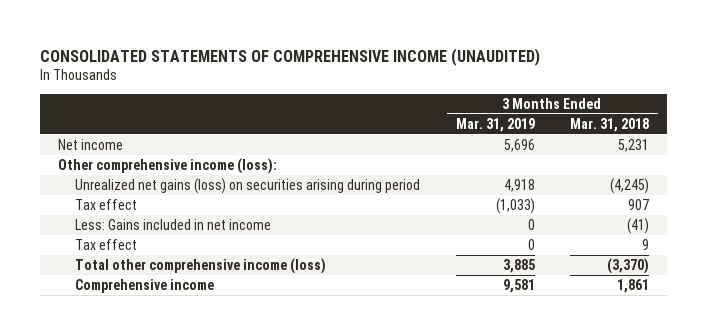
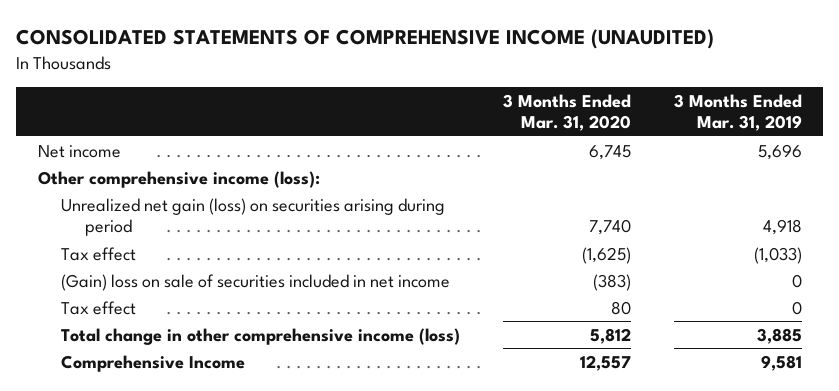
[570,117,650,132] Mar. 31, 2018 -> none
none -> [502,93,631,131] 3 Months Ended Mar. 31, 2020
[75,177,421,194] Unrealized net gains (loss) on securities arising during period -> [61,197,446,237] Unrealized net gain (loss) on securities arising during period
[75,218,272,230] Less: Gains included in net income -> [61,273,451,291] (Gain) loss on sale of securities included in net income
[75,257,327,274] Total other comprehensive income (loss) -> [61,327,461,345] Total change in other comprehensive income (loss)
[75,278,215,293] Comprehensive income -> [61,354,246,372] Comprehensive Income

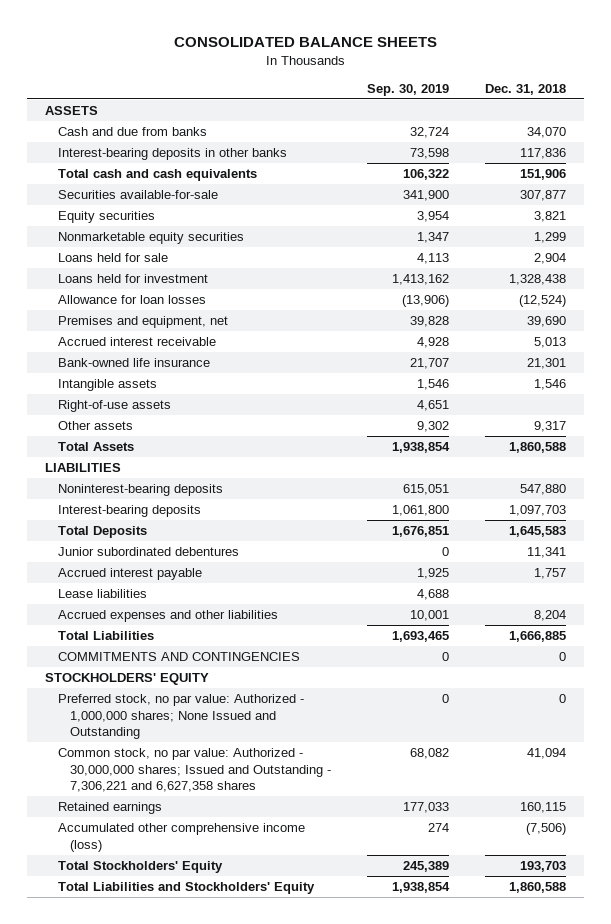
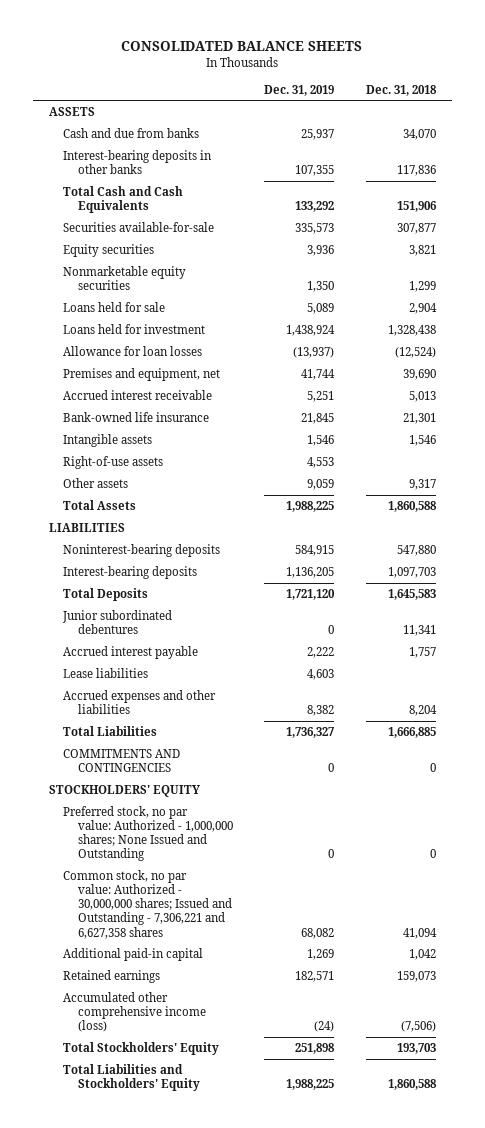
[367,83,450,96] Sep. 30, 2019 -> none
none -> [264,84,335,96] Dec. 31, 2019
[57,168,257,181] Total cash and cash equivalents -> [63,186,184,214] Total Cash and Cash Equivalents
none -> [63,948,204,962] Additional paid-in capital
[519,801,566,813] 160,115 -> [396,971,436,983] 159,073

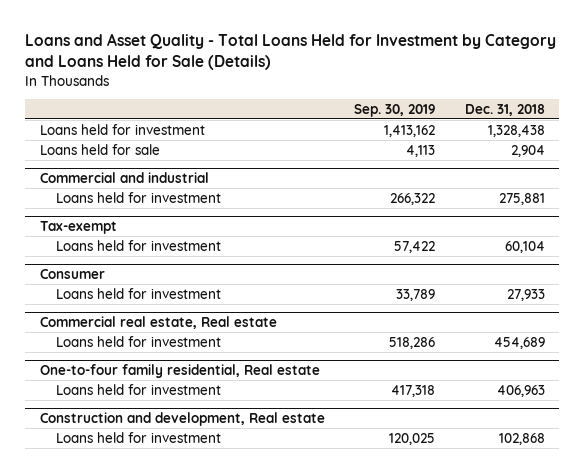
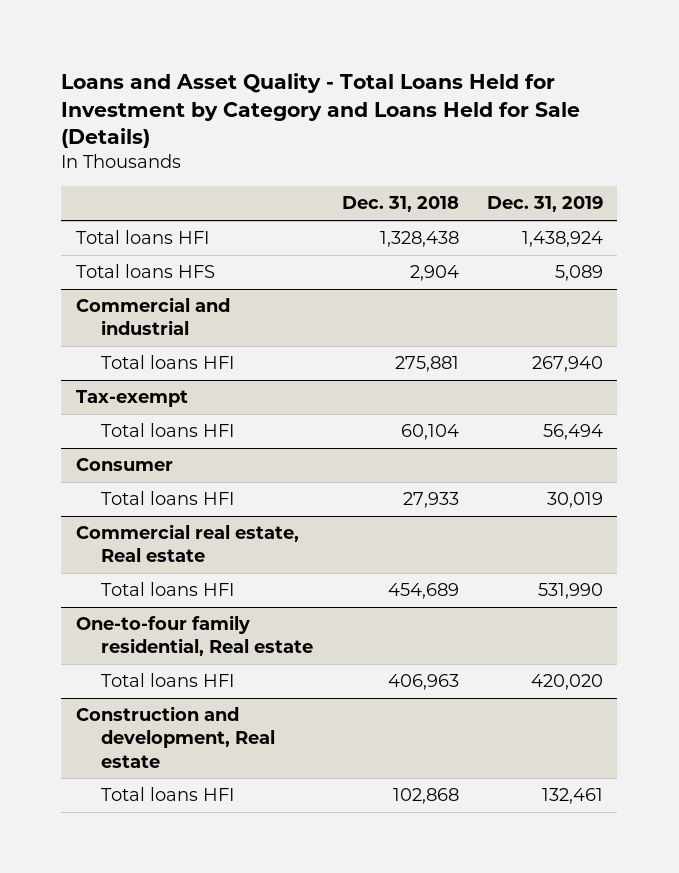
[354,103,436,117] Sep. 30, 2019 -> none
none -> [487,196,604,213] Dec. 31, 2019
[39,123,205,135] Loans held for investment -> [75,230,209,245] Total loans HFI
[39,143,160,155] Loans held for sale -> [75,264,215,279] Total loans HFS
[55,191,221,203] Loans held for investment -> [100,355,234,370] Total loans HFI
[55,239,221,251] Loans held for investment -> [100,423,234,438] Total loans HFI
[55,287,221,299] Loans held for investment -> [100,491,234,506] Total loans HFI
[55,335,221,347] Loans held for investment -> [100,582,234,597] Total loans HFI
[55,383,221,395] Loans held for investment -> [100,673,234,688] Total loans HFI
[55,431,221,443] Loans held for investment -> [100,787,234,802] Total loans HFI

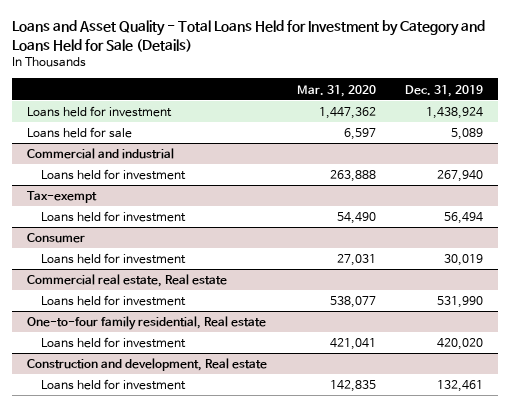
[341,196,459,213] Dec. 31, 2018 -> none
none -> [296,84,376,97] Mar. 31, 2020
[75,230,209,245] Total loans HFI -> [26,106,172,118] Loans held for investment
[75,264,215,279] Total loans HFS -> [26,127,132,139] Loans held for sale
[100,355,234,370] Total loans HFI -> [40,169,186,181] Loans held for investment
[100,423,234,438] Total loans HFI -> [40,211,186,223] Loans held for investment
[100,491,234,506] Total loans HFI -> [40,253,186,265] Loans held for investment
[100,582,234,597] Total loans HFI -> [40,295,186,307] Loans held for investment
[100,673,234,688] Total loans HFI -> [40,337,186,349] Loans held for investment
[100,787,234,802] Total loans HFI -> [40,379,186,391] Loans held for investment

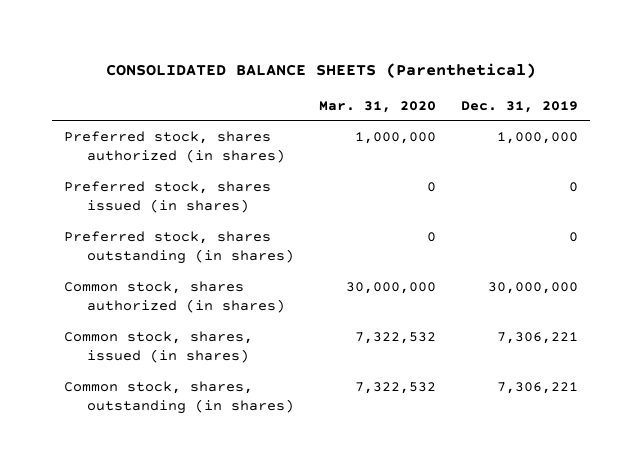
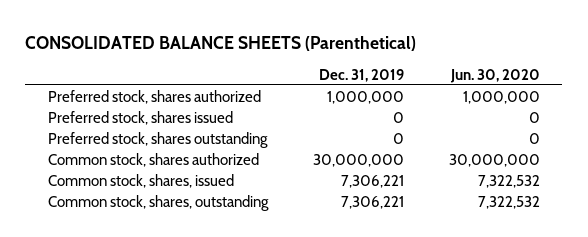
[318,100,436,113] Mar. 31, 2020 -> none
none -> [449,68,540,83] Jun. 30, 2020
[64,130,286,164] Preferred stock, shares authorized (in shares) -> [47,89,261,104] Preferred stock, shares authorized
[64,180,272,214] Preferred stock, shares issued (in shares) -> [47,110,233,125] Preferred stock, shares issued
[64,230,295,265] Preferred stock, shares outstanding (in shares) -> [47,131,268,148] Preferred stock, shares outstanding
[64,280,286,314] Common stock, shares authorized (in shares) -> [47,152,259,167] Common stock, shares authorized
[64,330,254,364] Common stock, shares, issued (in shares) -> [47,173,234,188] Common stock, shares, issued
[64,380,295,415] Common stock, shares, outstanding (in shares) -> [47,194,269,211] Common stock, shares, outstanding

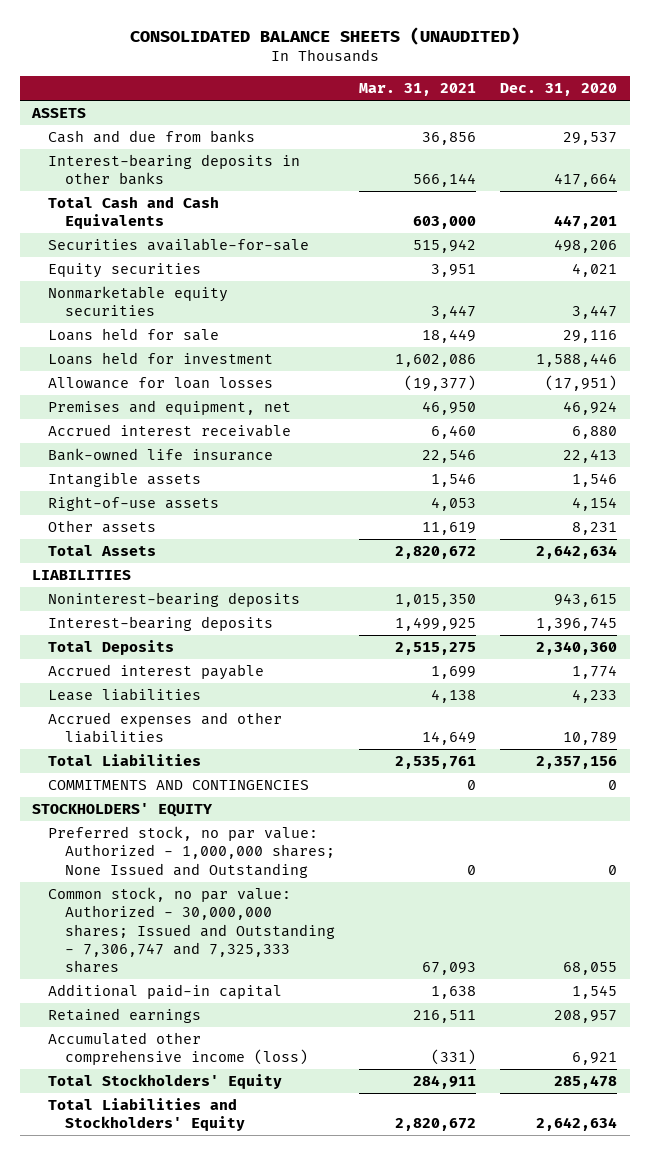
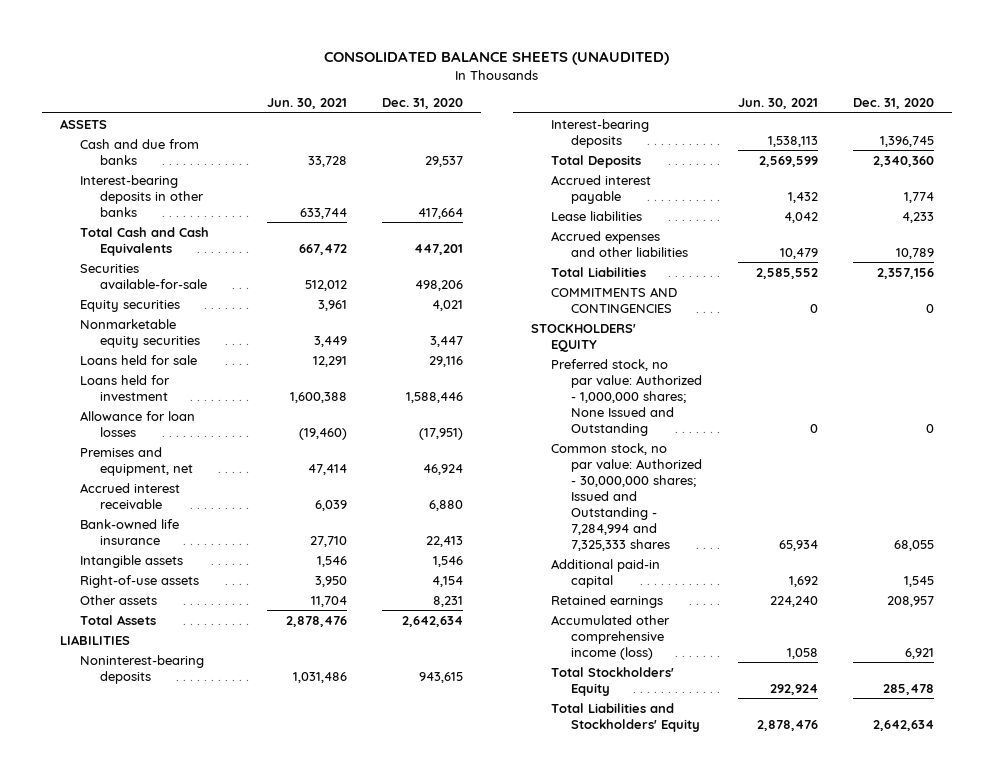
[359,82,477,96] Mar. 31, 2021 -> none
none -> [266,98,347,110] Jun. 30, 2021
[48,887,335,973] Common stock, no par value: Authorized - 30,000,000 shares; Issued and Outstanding - 7,306,747 and 7,325,333 shares -> [551,442,703,551] Common stock, no par value: Authorized - 30,000,000 shares; Issued and Outstanding - 7,284,994 and 7,325,333 shares

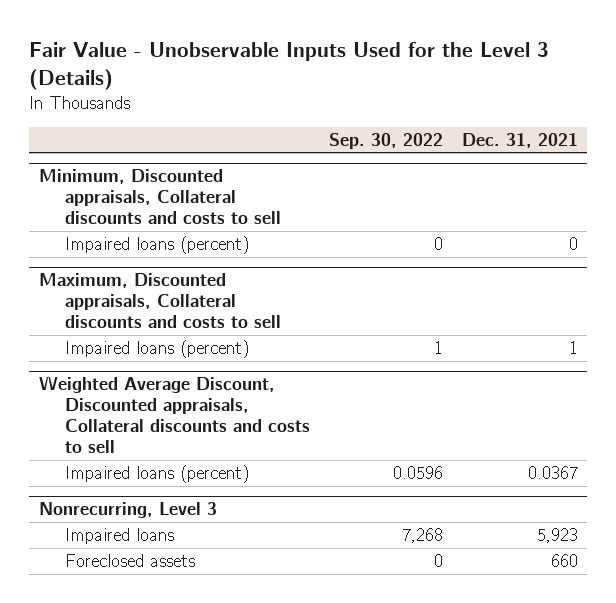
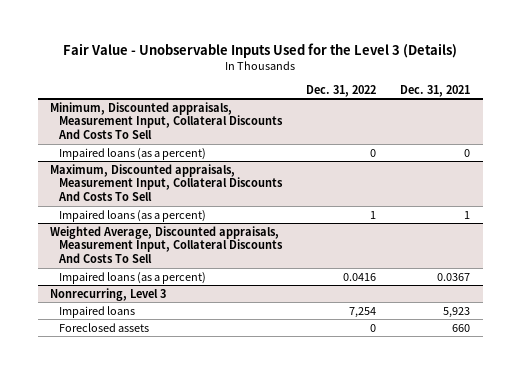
[328,132,443,149] Sep. 30, 2022 -> none
none -> [305,85,376,98] Dec. 31, 2022
[38,169,281,225] Minimum, Discounted appraisals, Collateral discounts and costs to sell -> [50,101,283,140] Minimum, Discounted appraisals, Measurement Input, Collateral Discounts And Costs To Sell
[64,236,249,255] Impaired loans (percent) -> [58,147,206,160] Impaired loans (as a percent)
[38,273,281,329] Maximum, Discounted appraisals, Collateral discounts and costs to sell -> [50,163,283,202] Maximum, Discounted appraisals, Measurement Input, Collateral Discounts And Costs To Sell
[64,340,249,359] Impaired loans (percent) -> [58,209,206,222] Impaired loans (as a percent)
[38,375,310,454] Weighted Average Discount, Discounted appraisals, Collateral discounts and costs to sell -> [50,225,283,264] Weighted Average, Discounted appraisals, Measurement Input, Collateral Discounts And Costs To Sell
[64,465,249,484] Impaired loans (percent) -> [58,271,206,284] Impaired loans (as a percent)

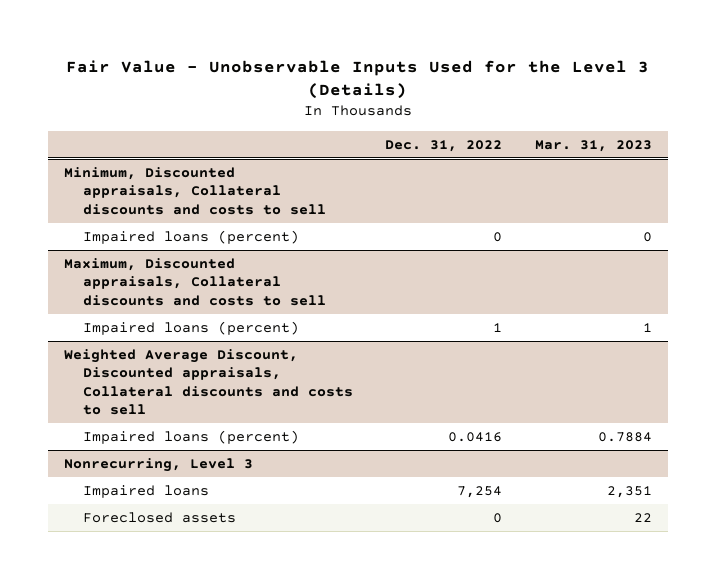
[400,85,471,98] Dec. 31, 2021 -> none
none -> [534,139,652,152] Mar. 31, 2023
[50,101,283,140] Minimum, Discounted appraisals, Measurement Input, Collateral Discounts And Costs To Sell -> [64,166,326,215] Minimum, Discounted appraisals, Collateral discounts and costs to sell
[58,147,206,160] Impaired loans (as a percent) -> [82,229,299,244] Impaired loans (percent)
[50,163,283,202] Maximum, Discounted appraisals, Measurement Input, Collateral Discounts And Costs To Sell -> [64,257,326,306] Maximum, Discounted appraisals, Collateral discounts and costs to sell
[58,209,206,222] Impaired loans (as a percent) -> [82,320,299,335] Impaired loans (percent)
[50,225,283,264] Weighted Average, Discounted appraisals, Measurement Input, Collateral Discounts And Costs To Sell -> [64,348,353,415] Weighted Average Discount, Discounted appraisals, Collateral discounts and costs to sell
[58,271,206,284] Impaired loans (as a percent) -> [82,429,299,444] Impaired loans (percent)

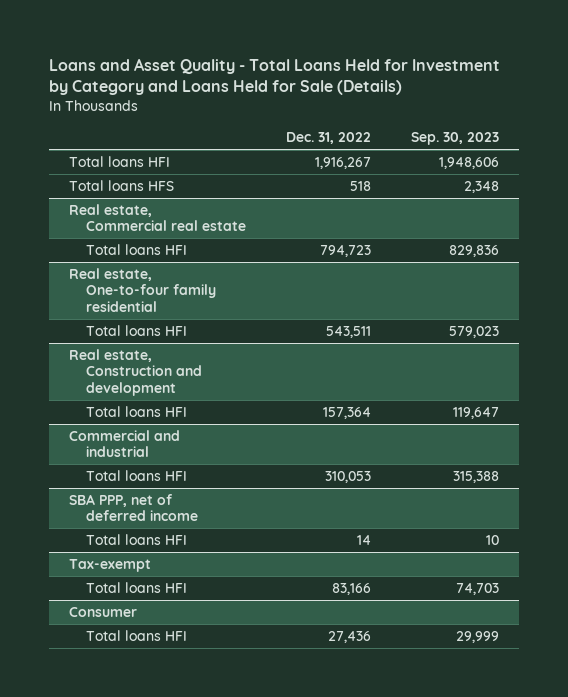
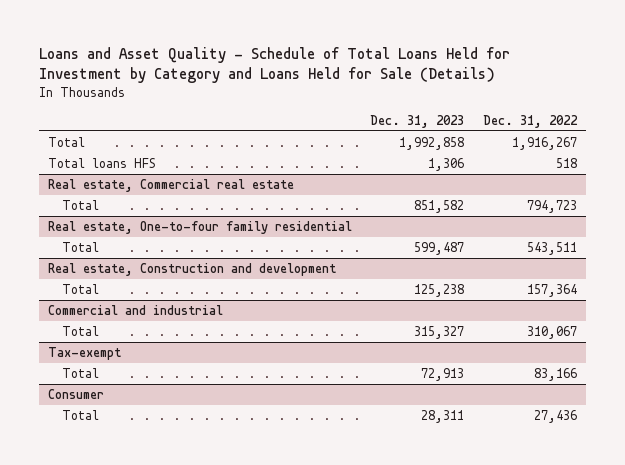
[48,57,500,96] Loans and Asset Quality - Total Loans Held for Investment by Category and Loans Held for Sale (Details) -> [38,46,510,84] Loans and Asset Quality - Schedule of Total Loans Held for Investment by Category and Loans Held for Sale (Details)
[411,132,500,146] Sep. 30, 2023 -> none
none -> [370,114,465,128] Dec. 31, 2023
[68,155,170,167] Total loans HFI -> [47,137,85,148] Total
[85,243,187,255] Total loans HFI -> [61,200,99,211] Total
[85,324,187,336] Total loans HFI -> [61,242,99,253] Total
[85,405,187,417] Total loans HFI -> [61,284,99,295] Total
[68,493,198,522] SBA PPP, net of deferred income -> none
[85,533,187,545] Total loans HFI -> none
[85,469,187,481] Total loans HFI -> [61,326,99,337] Total
[324,470,371,483] 310,053 -> [526,326,577,340] 310,067
[85,581,187,593] Total loans HFI -> [61,368,99,379] Total
[85,629,187,641] Total loans HFI -> [61,410,99,421] Total

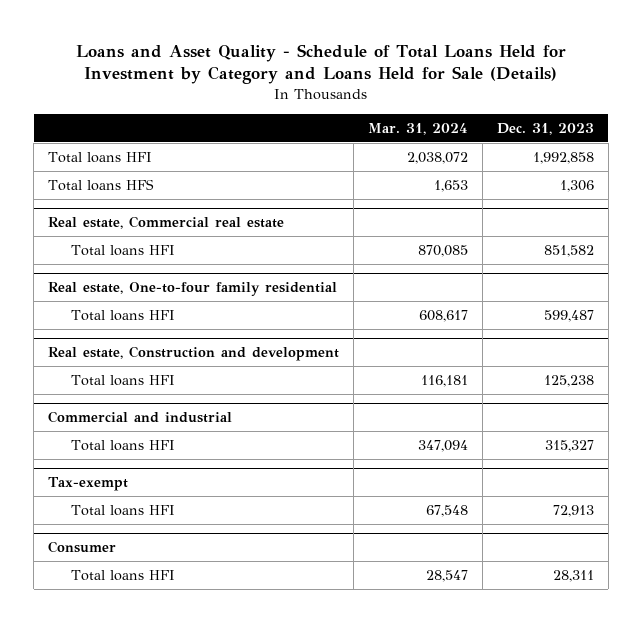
[482,114,578,128] Dec. 31, 2022 -> none
none -> [368,122,469,135] Mar. 31, 2024
[47,137,85,148] Total -> [48,152,153,164] Total loans HFI
[61,200,99,211] Total -> [71,245,176,257] Total loans HFI
[61,242,99,253] Total -> [71,310,176,322] Total loans HFI
[61,284,99,295] Total -> [71,375,176,387] Total loans HFI
[61,326,99,337] Total -> [71,440,176,452] Total loans HFI
[61,368,99,379] Total -> [71,505,176,517] Total loans HFI
[61,410,99,421] Total -> [71,570,176,582] Total loans HFI

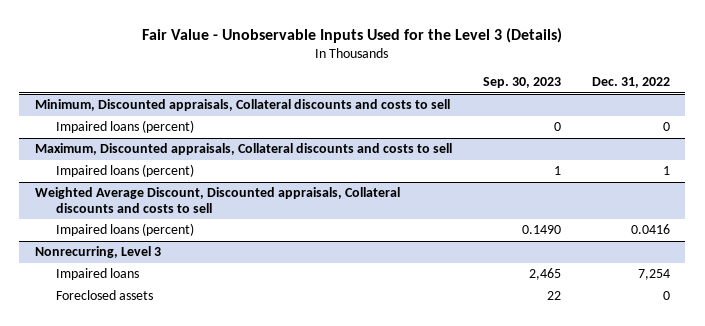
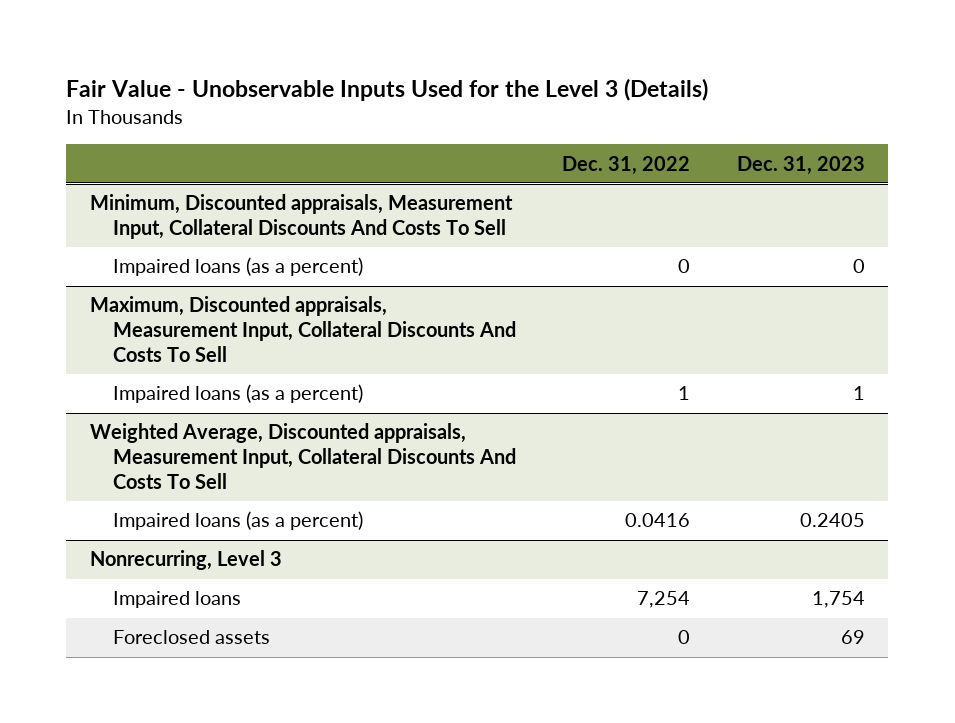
[482,77,561,89] Sep. 30, 2023 -> none
none -> [736,155,865,175] Dec. 31, 2023
[34,99,450,112] Minimum, Discounted appraisals, Collateral discounts and costs to sell -> [89,194,513,240] Minimum, Discounted appraisals, Measurement Input, Collateral Discounts And Costs To Sell
[55,120,194,134] Impaired loans (percent) -> [112,257,363,277] Impaired loans (as a percent)
[34,143,452,156] Maximum, Discounted appraisals, Collateral discounts and costs to sell -> [89,296,516,362] Maximum, Discounted appraisals, Measurement Input, Collateral Discounts And Costs To Sell
[55,164,194,178] Impaired loans (percent) -> [112,384,363,404] Impaired loans (as a percent)
[34,187,400,213] Weighted Average Discount, Discounted appraisals, Collateral discounts and costs to sell -> [89,423,516,489] Weighted Average, Discounted appraisals, Measurement Input, Collateral Discounts And Costs To Sell
[55,223,194,237] Impaired loans (percent) -> [112,511,363,531] Impaired loans (as a percent)

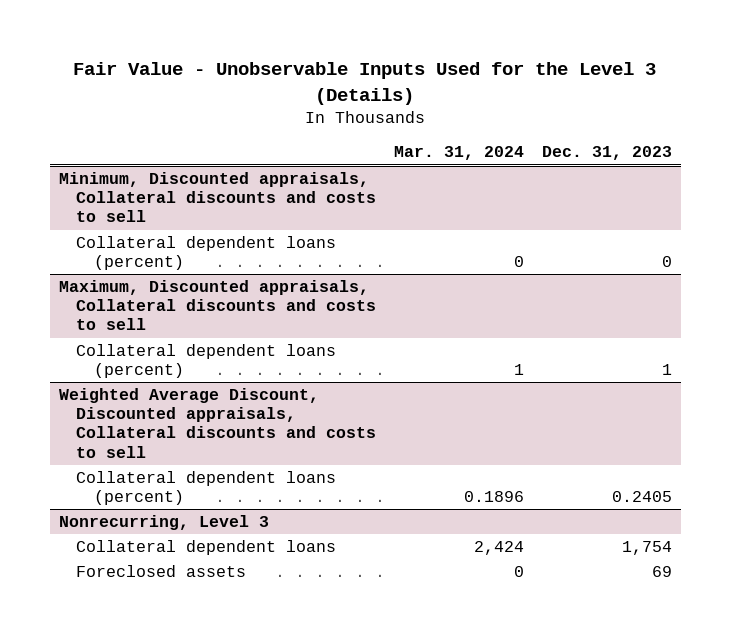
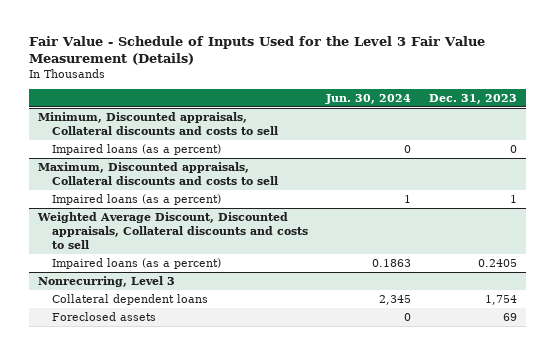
[73,62,657,105] Fair Value - Unobservable Inputs Used for the Level 3 (Details) -> [28,35,485,66] Fair Value - Schedule of Inputs Used for the Level 3 Fair Value Measurement (Details)
[394,146,525,161] Mar. 31, 2024 -> none
none -> [325,94,412,105] Jun. 30, 2024
[76,235,337,271] Collateral dependent loans (percent) -> [52,143,222,155] Impaired loans (as a percent)
[76,343,337,379] Collateral dependent loans (percent) -> [52,193,222,205] Impaired loans (as a percent)
[76,470,337,506] Collateral dependent loans (percent) -> [52,257,222,269] Impaired loans (as a percent)

